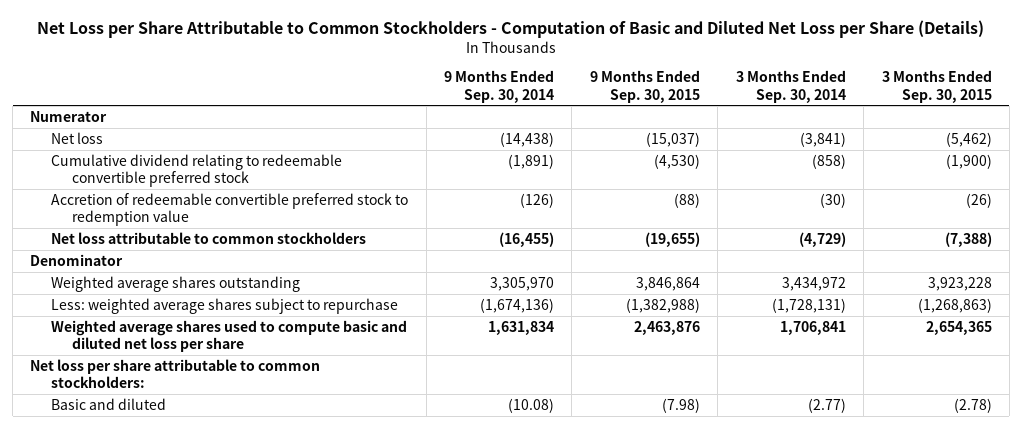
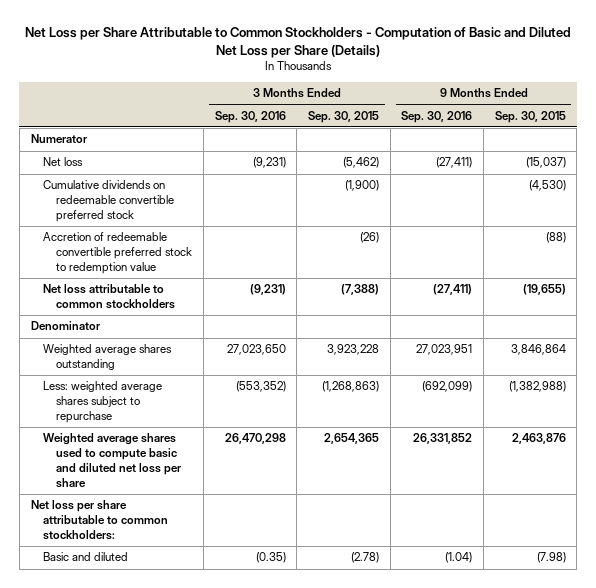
[443,70,554,103] 9 Months Ended Sep. 30, 2014 -> none
[735,70,846,103] 3 Months Ended Sep. 30, 2014 -> none
none -> [214,110,286,123] Sep. 30, 2016
none -> [401,110,473,123] Sep. 30, 2016
[51,153,343,188] Cumulative dividend relating to redeemable convertible preferred stock -> [43,180,175,223] Cumulative dividends on redeemable convertible preferred stock

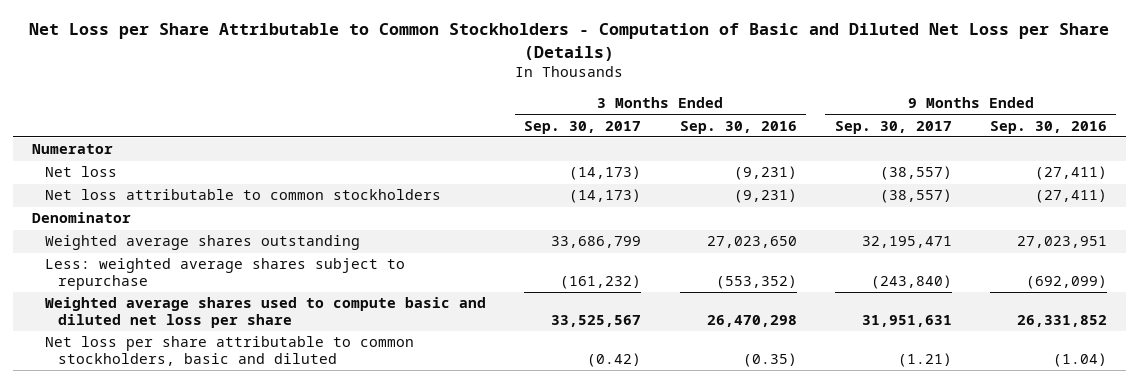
[308,110,380,123] Sep. 30, 2015 -> none
[494,110,566,123] Sep. 30, 2015 -> none
none -> [524,120,642,134] Sep. 30, 2017
none -> [834,120,952,134] Sep. 30, 2017
[43,180,175,223] Cumulative dividends on redeemable convertible preferred stock -> none
[43,232,193,275] Accretion of redeemable convertible preferred stock to redemption value -> none
[30,500,169,541] Net loss per share attributable to common stockholders: -> none
[43,552,129,562] Basic and diluted -> [45,336,415,367] Net loss per share attributable to common stockholders, basic and diluted

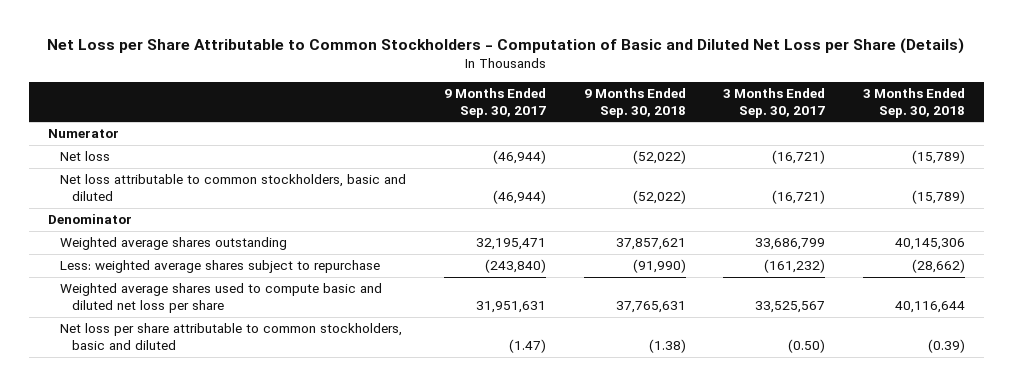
[679,120,797,134] Sep. 30, 2016 -> none
[989,120,1107,134] Sep. 30, 2016 -> none
none -> [583,88,686,118] 9 Months Ended Sep. 30, 2018
none -> [863,88,966,118] 3 Months Ended Sep. 30, 2018
[569,166,642,181] (14,173) -> [772,150,826,165] (16,721)
[879,166,952,181] (38,557) -> [492,150,546,165] (46,944)
[45,189,442,201] Net loss attributable to common stockholders -> [59,174,406,202] Net loss attributable to common stockholders, basic and diluted
[569,189,642,204] (14,173) -> [772,190,826,205] (16,721)
[879,189,952,204] (38,557) -> [492,190,546,205] (46,944)
[587,353,642,368] (0.42) -> [788,339,826,354] (0.50)
[897,353,952,368] (1.21) -> [508,339,546,354] (1.47)

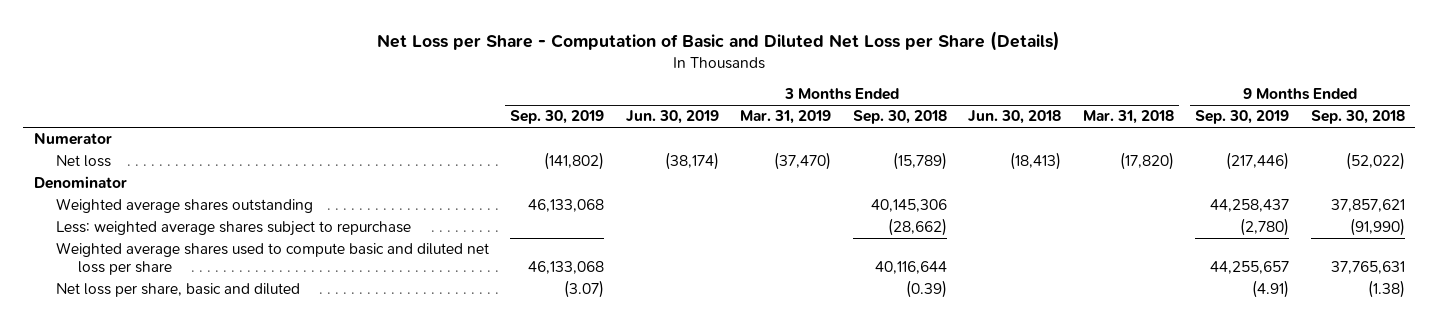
[47,37,965,54] Net Loss per Share Attributable to Common Stockholders - Computation of Basic and Diluted Net Loss per Share (Details) -> [377,30,1061,51] Net Loss per Share - Computation of Basic and Diluted Net Loss per Share (Details)
[443,88,546,118] 9 Months Ended Sep. 30, 2017 -> none
[723,88,826,118] 3 Months Ended Sep. 30, 2017 -> none
none -> [510,110,605,125] Sep. 30, 2019
none -> [625,110,719,125] Jun. 30, 2019
none -> [740,110,832,125] Mar. 31, 2019
none -> [968,110,1062,125] Jun. 30, 2018
none -> [1082,110,1174,125] Mar. 31, 2018
none -> [1195,110,1290,125] Sep. 30, 2019
[59,174,406,202] Net loss attributable to common stockholders, basic and diluted -> none
[59,323,402,351] Net loss per share attributable to common stockholders, basic and diluted -> [55,283,300,298] Net loss per share, basic and diluted

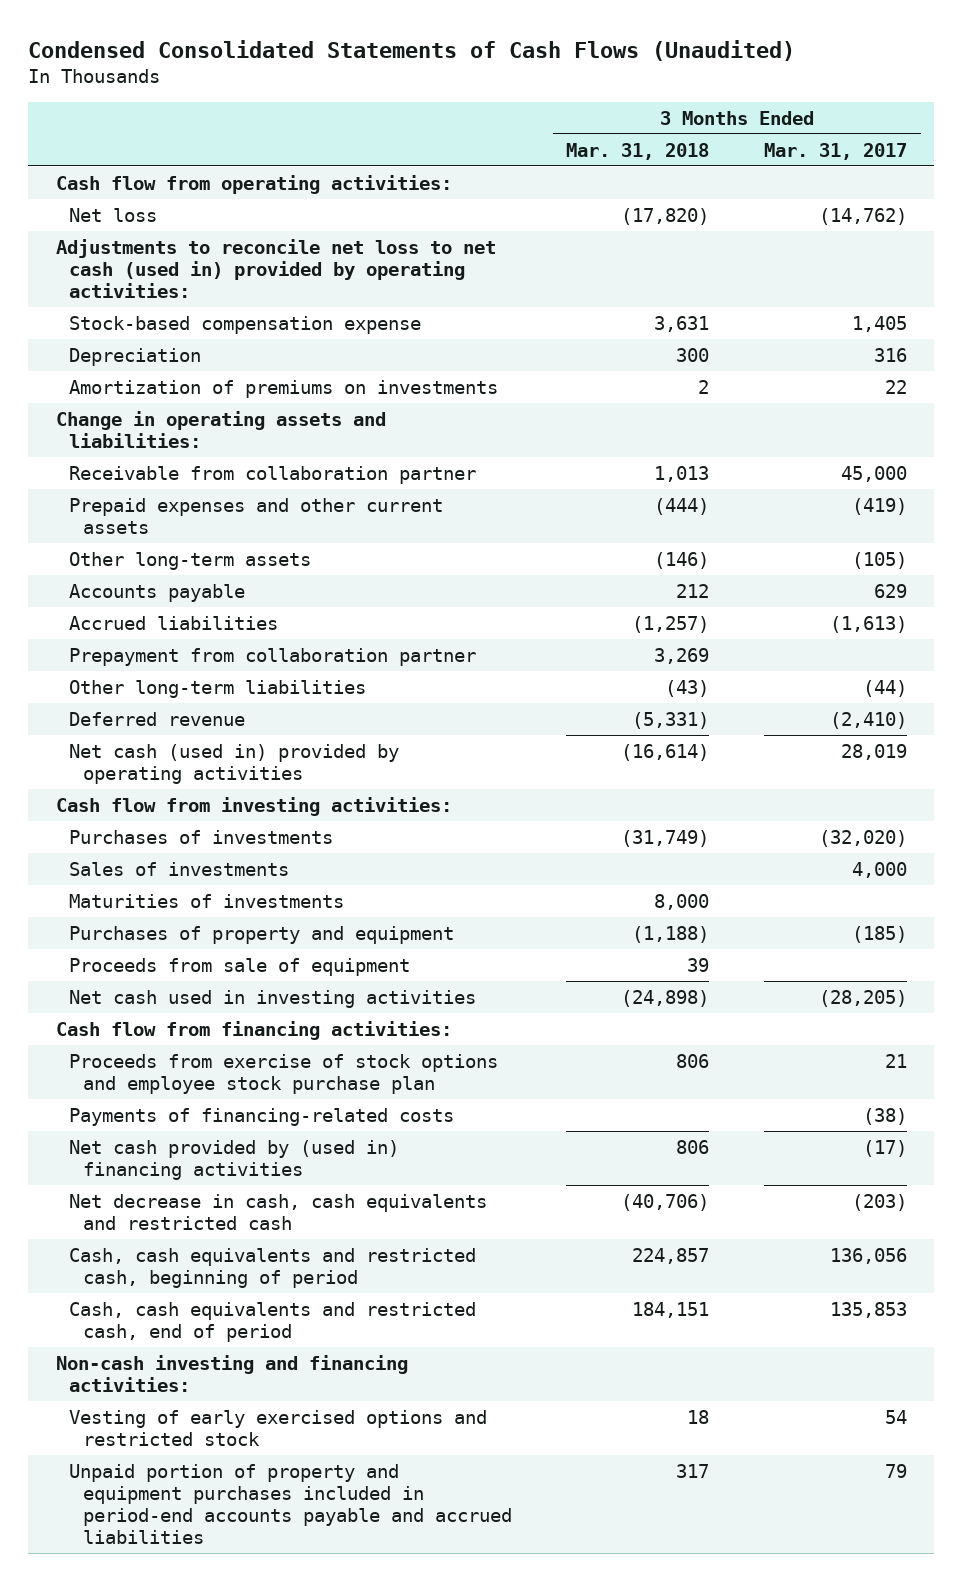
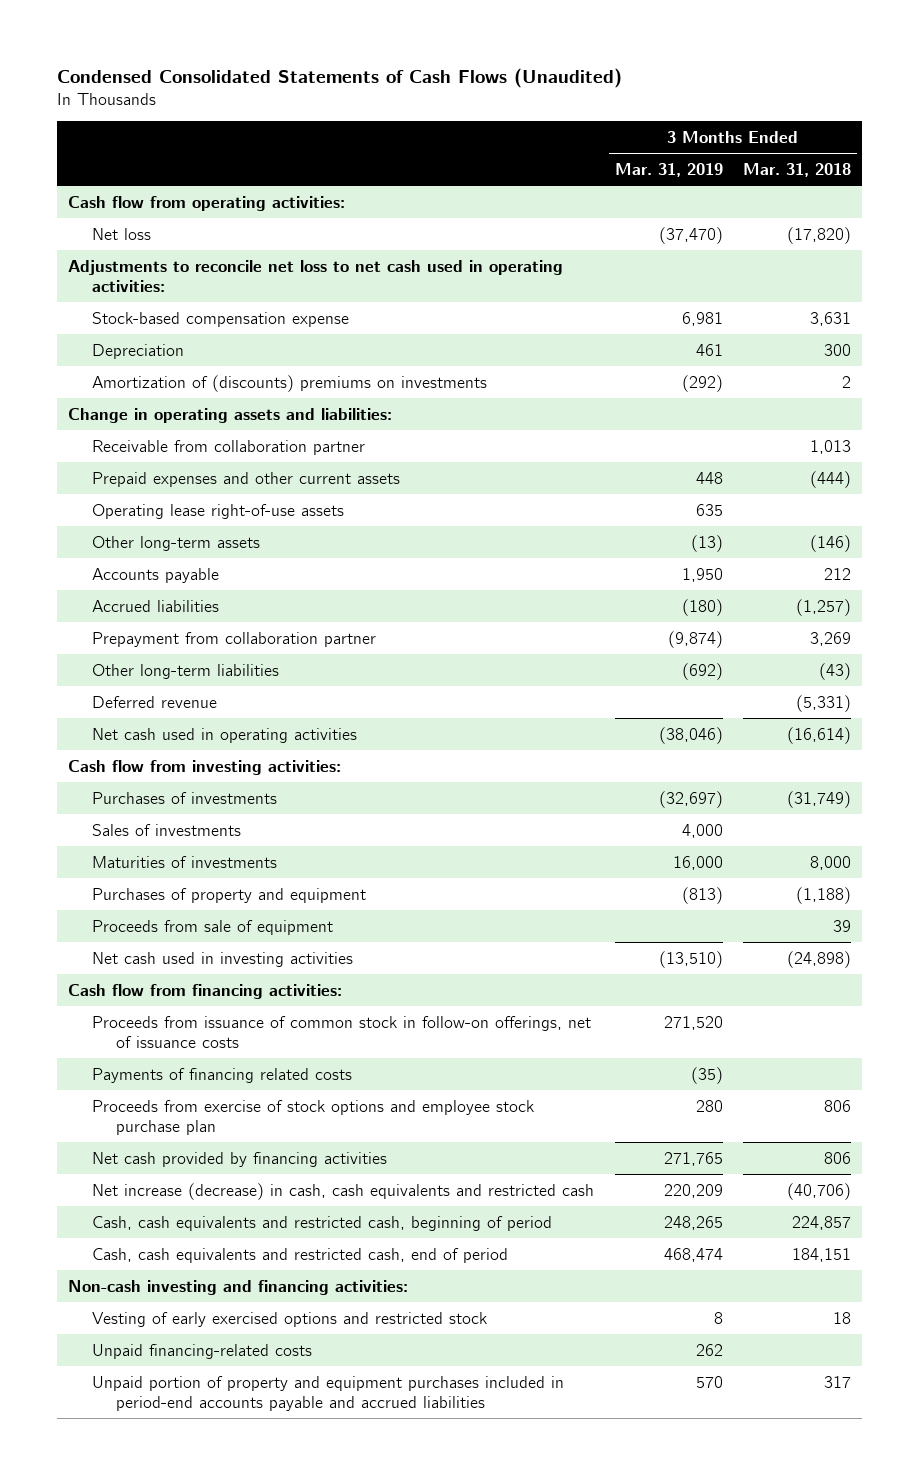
[763,142,907,160] Mar. 31, 2017 -> none
none -> [614,162,723,177] Mar. 31, 2019
[55,238,496,298] Adjustments to reconcile net loss to net cash (used in) provided by operating activities: -> [67,259,563,293] Adjustments to reconcile net loss to net cash used in operating activities:
[69,379,499,398] Amortization of premiums on investments -> [91,374,487,392] Amortization of (discounts) premiums on investments
none -> [91,503,344,519] Operating lease right-of-use assets
[69,743,400,784] Net cash (used in) provided by operating activities -> [91,727,357,743] Net cash used in operating activities
none -> [91,1015,591,1049] Proceeds from issuance of common stock in follow-on offerings, net of issuance costs
none -> [91,1067,352,1083] Payments of financing related costs
[69,1107,455,1126] Payments of financing-related costs -> none
[69,1139,400,1180] Net cash provided by (used in) financing activities -> [91,1151,387,1167] Net cash provided by financing activities
[69,1193,488,1230] Net decrease in cash, cash equivalents and restricted cash -> [91,1182,594,1200] Net increase (decrease) in cash, cash equivalents and restricted cash
none -> [91,1343,312,1359] Unpaid financing-related costs

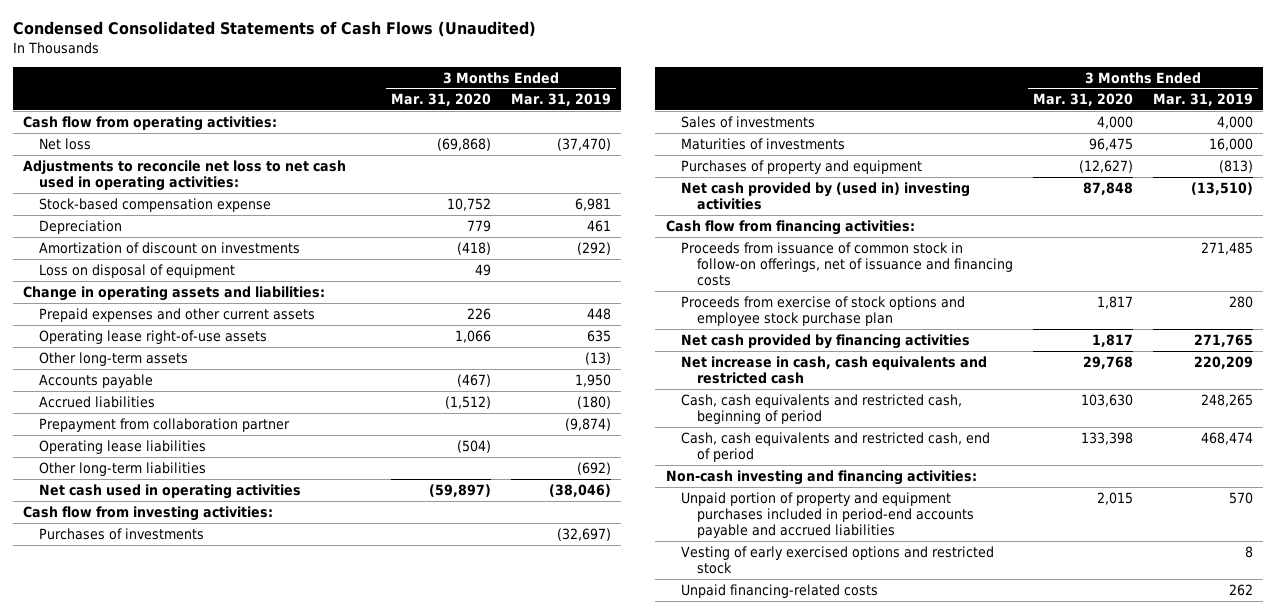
[743,162,852,177] Mar. 31, 2018 -> none
none -> [390,93,491,107] Mar. 31, 2020
[91,374,487,392] Amortization of (discounts) premiums on investments -> [39,241,301,254] Amortization of discount on investments
none -> [39,263,236,278] Loss on disposal of equipment
[91,439,365,455] Receivable from collaboration partner -> none
none -> [39,439,207,454] Operating lease liabilities
[91,695,217,708] Deferred revenue -> none
[91,919,333,935] Proceeds from sale of equipment -> none
[91,951,353,967] Net cash used in investing activities -> [681,181,971,211] Net cash provided by (used in) investing activities
[91,1067,352,1083] Payments of financing related costs -> none
[91,1015,591,1049] Proceeds from issuance of common stock in follow-on offerings, net of issuance costs -> [681,241,1014,287] Proceeds from issuance of common stock in follow-on offerings, net of issuance and financing costs
[663,1015,723,1030] 271,520 -> [1201,241,1254,255] 271,485
[91,1182,594,1200] Net increase (decrease) in cash, cash equivalents and restricted cash -> [681,355,988,385] Net increase in cash, cash equivalents and restricted cash
[91,1375,564,1412] Unpaid portion of property and equipment purchases included in period-end accounts payable and accrued liabilities -> [681,491,975,539] Unpaid portion of property and equipment purchases included in period-end accounts payable and accrued liabilities

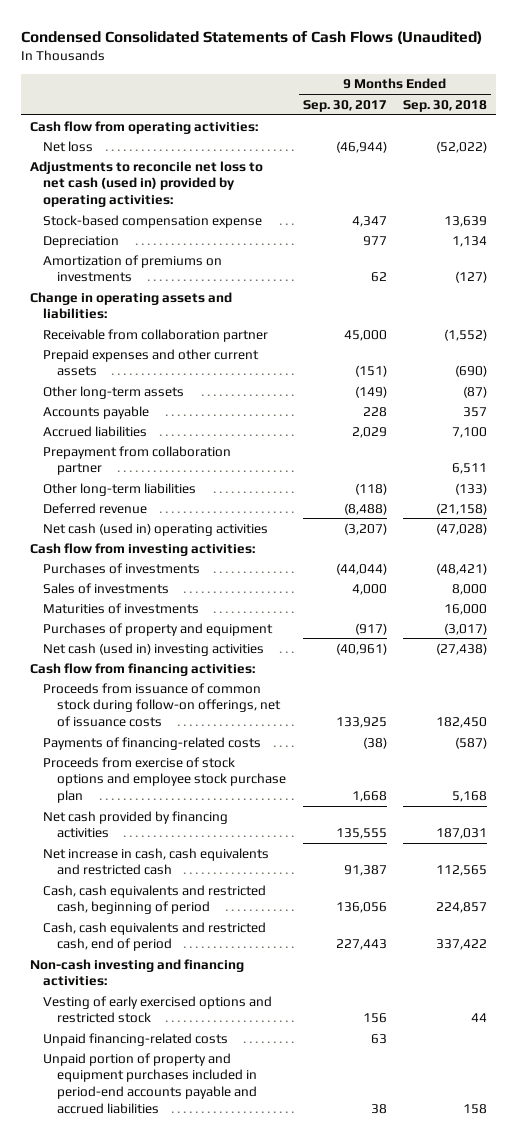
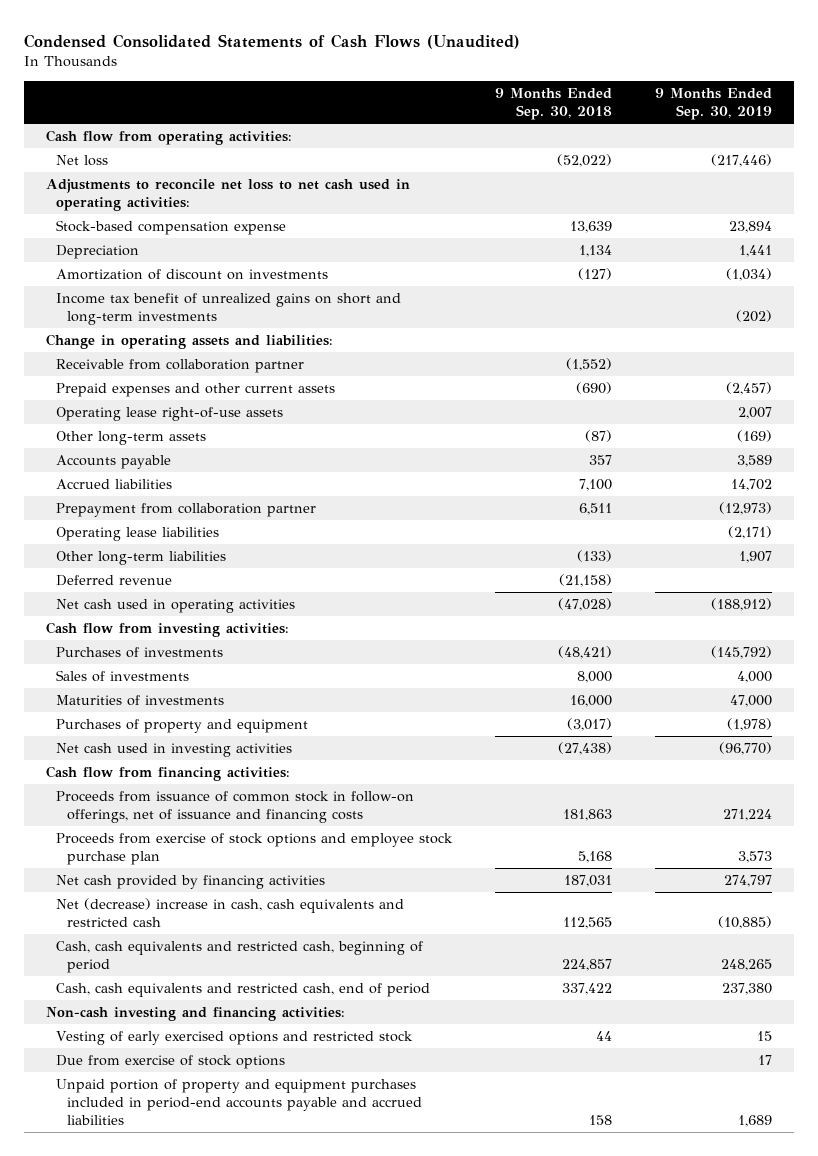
[302,99,387,112] Sep. 30, 2017 -> none
none -> [655,88,773,120] 9 Months Ended Sep. 30, 2019
[29,160,263,207] Adjustments to reconcile net loss to net cash (used in) provided by operating activities: -> [45,179,410,211] Adjustments to reconcile net loss to net cash used in operating activities:
[43,254,223,283] Amortization of premiums on investments -> [56,269,329,281] Amortization of discount on investments
none -> [56,293,402,325] Income tax benefit of unrealized gains on short and long-term investments
none -> [56,407,284,422] Operating lease right-of-use assets
none -> [56,527,220,542] Operating lease liabilities
[43,522,269,536] Net cash (used in) operating activities -> [56,599,296,614] Net cash used in operating activities
[43,642,265,656] Net cash (used in) investing activities -> [56,743,293,758] Net cash used in investing activities
[43,736,262,750] Payments of financing-related costs -> none
[43,682,282,727] Proceeds from issuance of common stock during follow-on offerings, net of issuance costs -> [56,791,415,823] Proceeds from issuance of common stock in follow-on offerings, net of issuance and financing costs
[436,716,488,728] 182,450 -> [563,808,613,821] 181,863
[43,847,270,876] Net increase in cash, cash equivalents and restricted cash -> [56,898,405,927] Net (decrease) increase in cash, cash equivalents and restricted cash
[43,1032,229,1046] Unpaid financing-related costs -> none
none -> [56,1055,286,1070] Due from exercise of stock options

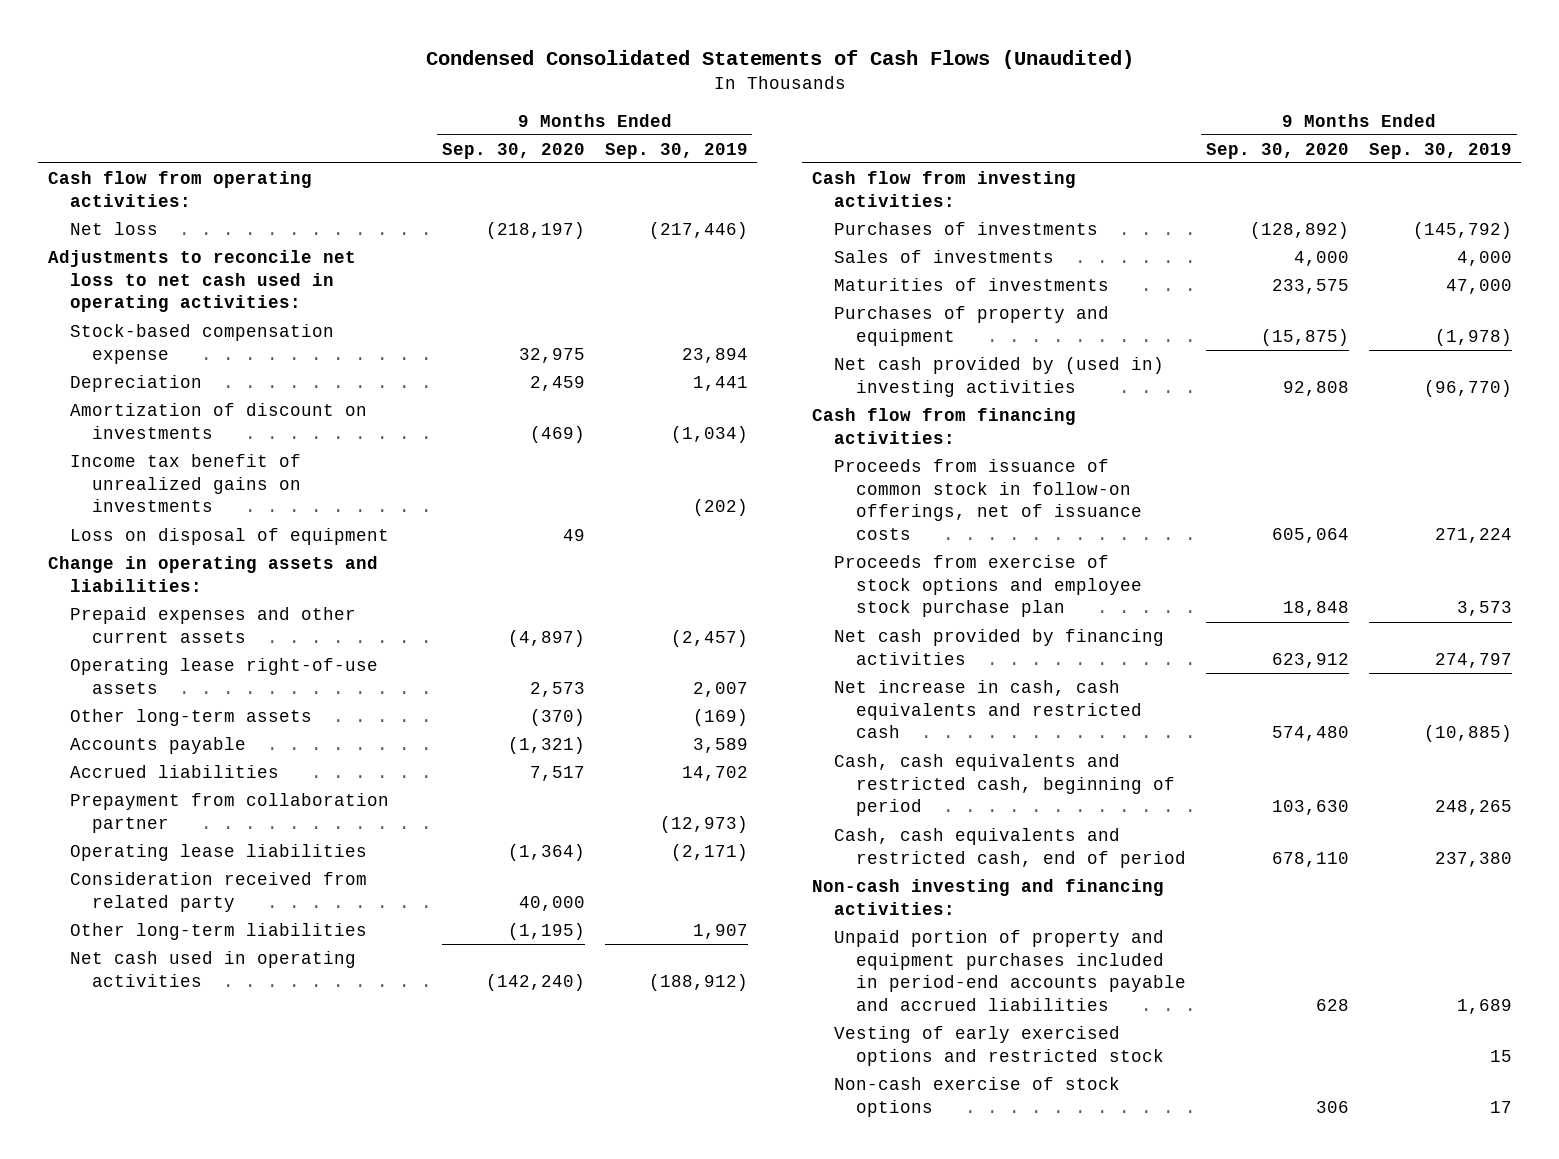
[495,88,613,120] 9 Months Ended Sep. 30, 2018 -> none
none -> [441,142,585,159] Sep. 30, 2020
[56,293,402,325] Income tax benefit of unrealized gains on short and long-term investments -> [69,453,301,513] Income tax benefit of unrealized gains on investments
none -> [69,527,389,545] Loss on disposal of equipment
[56,359,305,374] Receivable from collaboration partner -> none
none -> [69,871,367,912] Consideration received from related party
[56,575,173,587] Deferred revenue -> none
[56,743,293,758] Net cash used in investing activities -> [833,356,1164,397] Net cash provided by (used in) investing activities
[56,791,415,823] Proceeds from issuance of common stock in follow-on offerings, net of issuance and financing costs -> [833,458,1142,541] Proceeds from issuance of common stock in follow-on offerings, net of issuance costs
[56,898,405,927] Net (decrease) increase in cash, cash equivalents and restricted cash -> [833,679,1142,739] Net increase in cash, cash equivalents and restricted cash
[56,1055,286,1070] Due from exercise of stock options -> none
[56,1031,414,1046] Vesting of early exercised options and restricted stock -> [833,1025,1164,1066] Vesting of early exercised options and restricted stock
none -> [833,1076,1120,1117] Non-cash exercise of stock options

